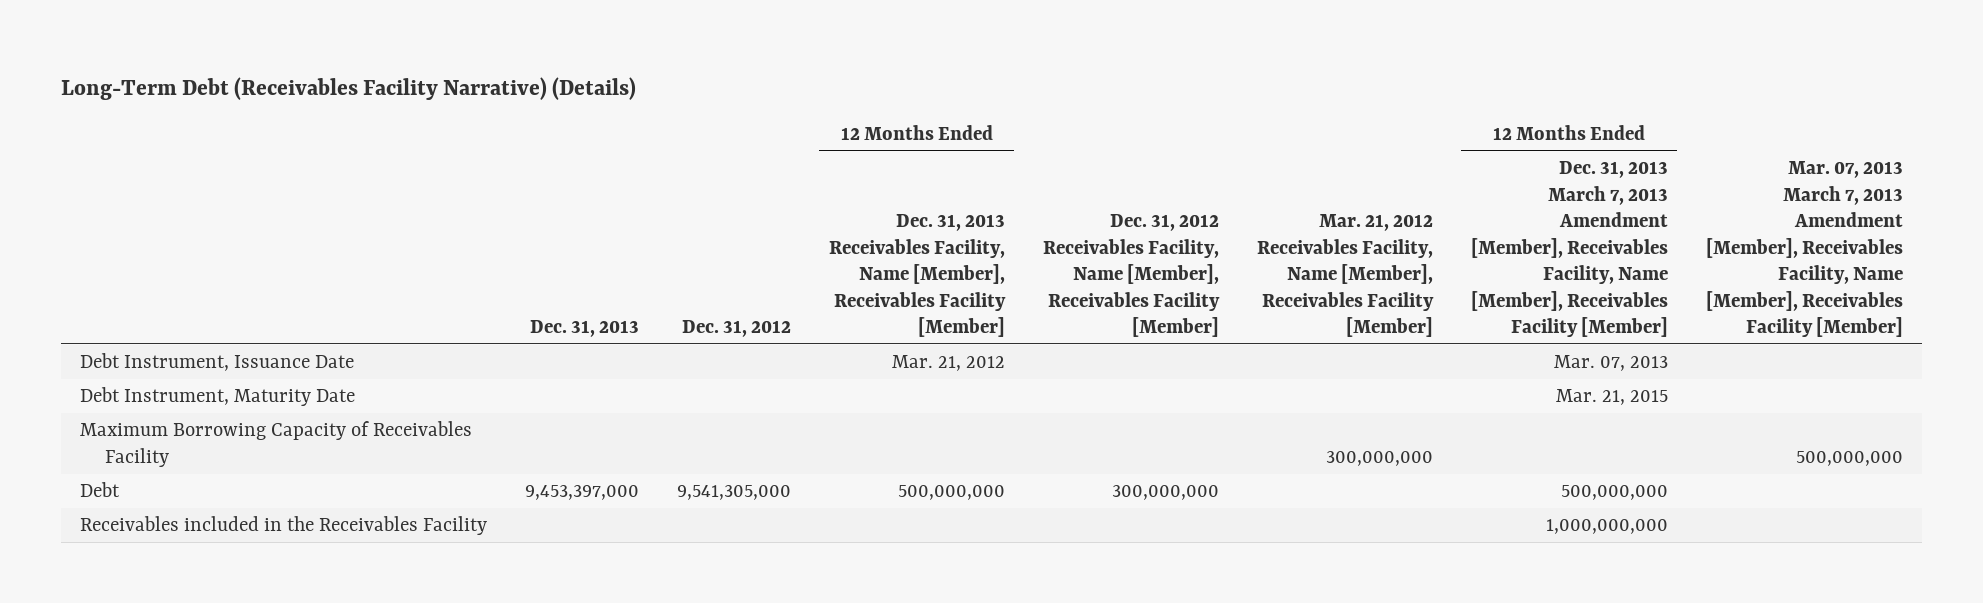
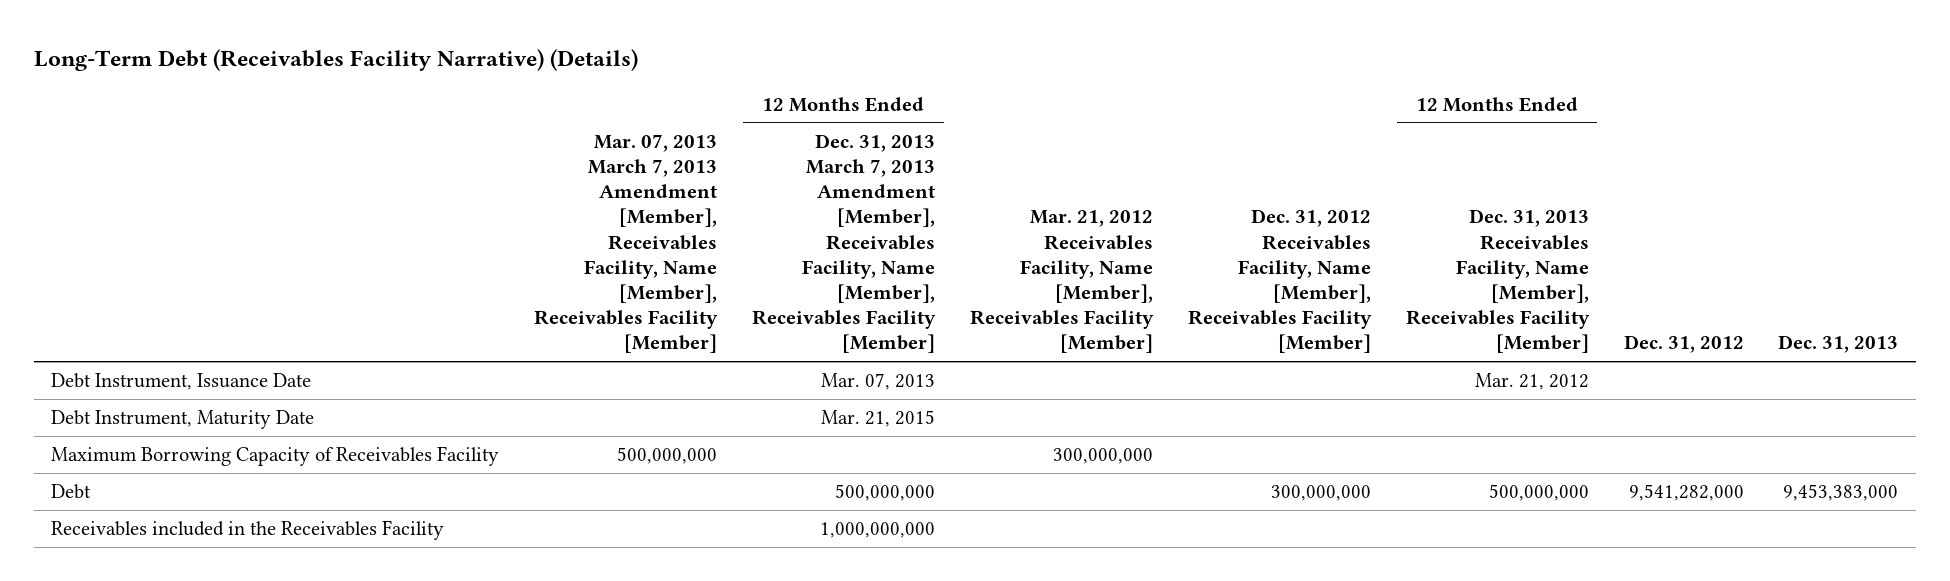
[524,485,639,501] 9,453,397,000 -> [1783,483,1899,501] 9,453,383,000
[676,485,791,501] 9,541,305,000 -> [1628,483,1744,501] 9,541,282,000

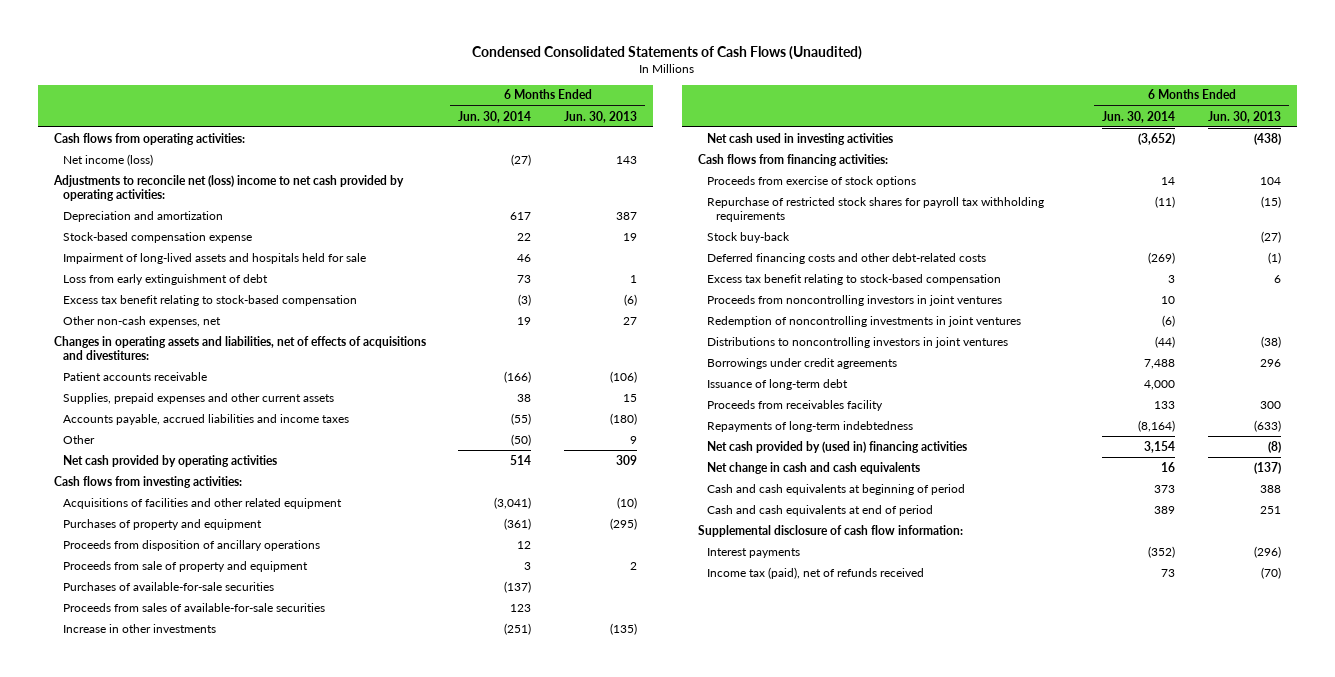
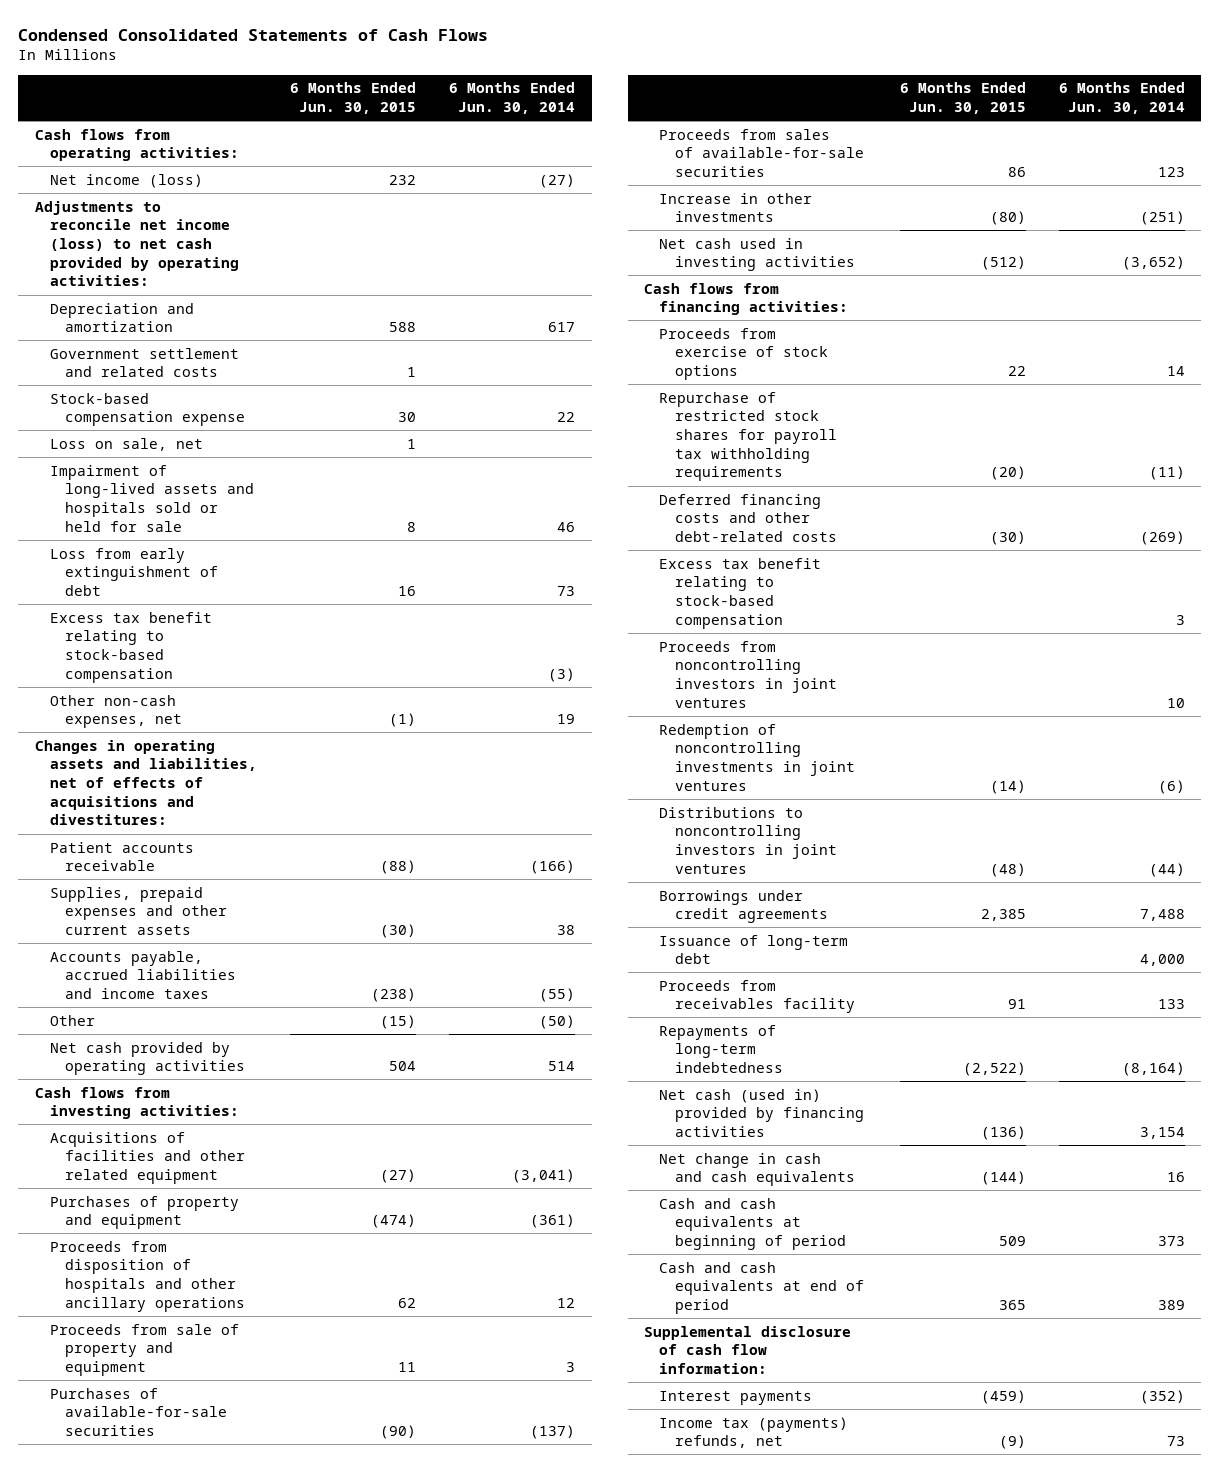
[472,45,863,60] Condensed Consolidated Statements of Cash Flows (Unaudited) -> [17,28,488,41] Condensed Consolidated Statements of Cash Flows
[563,110,637,123] Jun. 30, 2013 -> none
none -> [289,82,416,114] 6 Months Ended Jun. 30, 2015
[53,174,405,201] Adjustments to reconcile net (loss) income to net cash provided by operating activities: -> [34,200,239,287] Adjustments to reconcile net income (loss) to net cash provided by operating activities:
none -> [49,347,239,378] Government settlement and related costs
none -> [49,437,203,451] Loss on sale, net
[63,252,367,264] Impairment of long-lived assets and hospitals held for sale -> [49,464,254,532] Impairment of long-lived assets and hospitals sold or held for sale
[63,539,321,551] Proceeds from disposition of ancillary operations -> [49,1240,245,1312] Proceeds from disposition of hospitals and other ancillary operations
[707,231,791,243] Stock buy-back -> none
[707,440,968,453] Net cash provided by (used in) financing activities -> [659,1088,864,1138] Net cash (used in) provided by financing activities
[707,566,925,579] Income tax (paid), net of refunds received -> [659,1416,849,1449] Income tax (payments) refunds, net

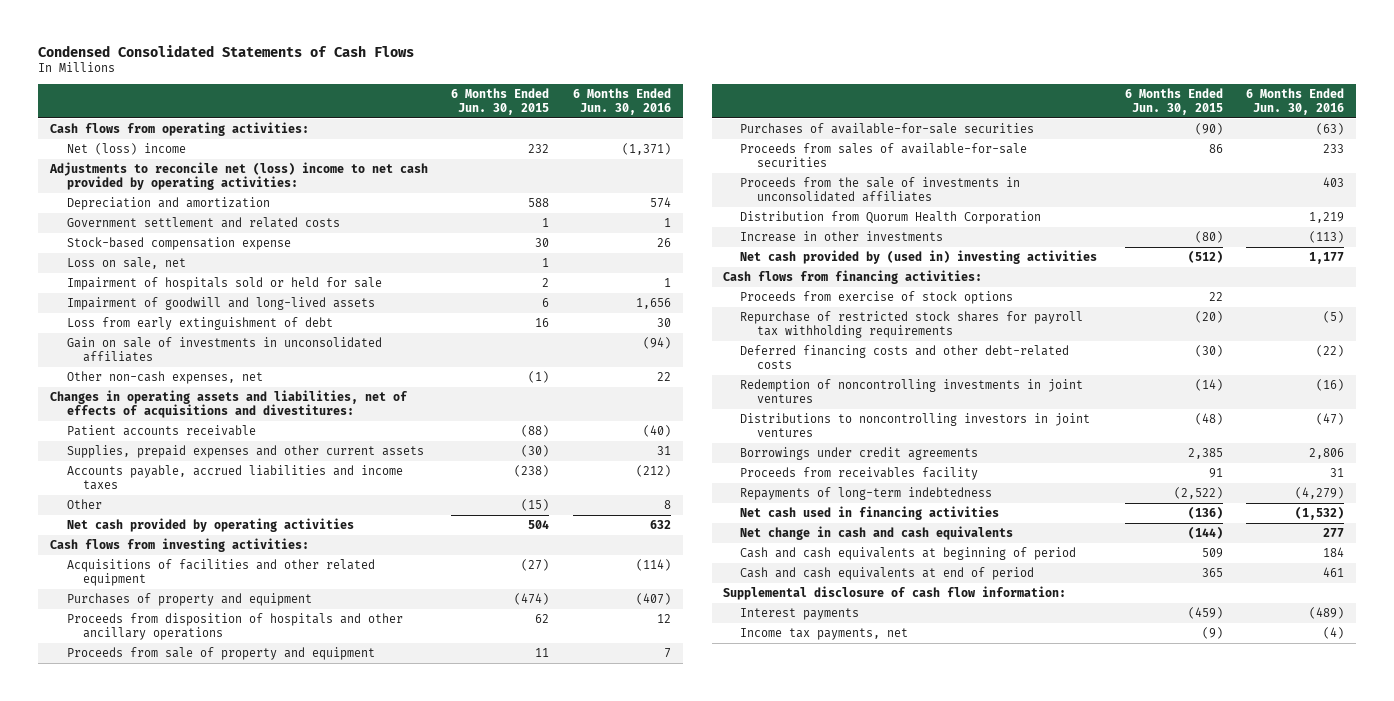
[449,82,576,114] 6 Months Ended Jun. 30, 2014 -> none
none -> [572,88,671,116] 6 Months Ended Jun. 30, 2016
[49,173,203,188] Net income (loss) -> [66,142,186,155] Net (loss) income
[34,200,239,287] Adjustments to reconcile net income (loss) to net cash provided by operating activities: -> [49,161,429,191] Adjustments to reconcile net (loss) income to net cash provided by operating activities:
none -> [66,276,382,290] Impairment of hospitals sold or held for sale
[49,464,254,532] Impairment of long-lived assets and hospitals sold or held for sale -> [66,296,375,310] Impairment of goodwill and long-lived assets
[406,521,416,532] 8 -> [542,297,550,307] 6
[49,611,212,683] Excess tax benefit relating to stock-based compensation -> none
none -> [66,336,382,363] Gain on sale of investments in unconsolidated affiliates
none -> [740,176,1021,203] Proceeds from the sale of investments in unconsolidated affiliates
none -> [740,210,1042,224] Distribution from Quorum Health Corporation
[659,237,855,272] Net cash used in investing activities -> [740,249,1098,264] Net cash provided by (used in) investing activities
[659,557,822,629] Excess tax benefit relating to stock-based compensation -> none
[659,640,837,708] Proceeds from noncontrolling investors in joint ventures -> none
[659,934,849,965] Issuance of long-term debt -> none
[659,1088,864,1138] Net cash (used in) provided by financing activities -> [740,505,1000,520] Net cash used in financing activities
[659,1416,849,1449] Income tax (payments) refunds, net -> [740,627,909,640] Income tax payments, net

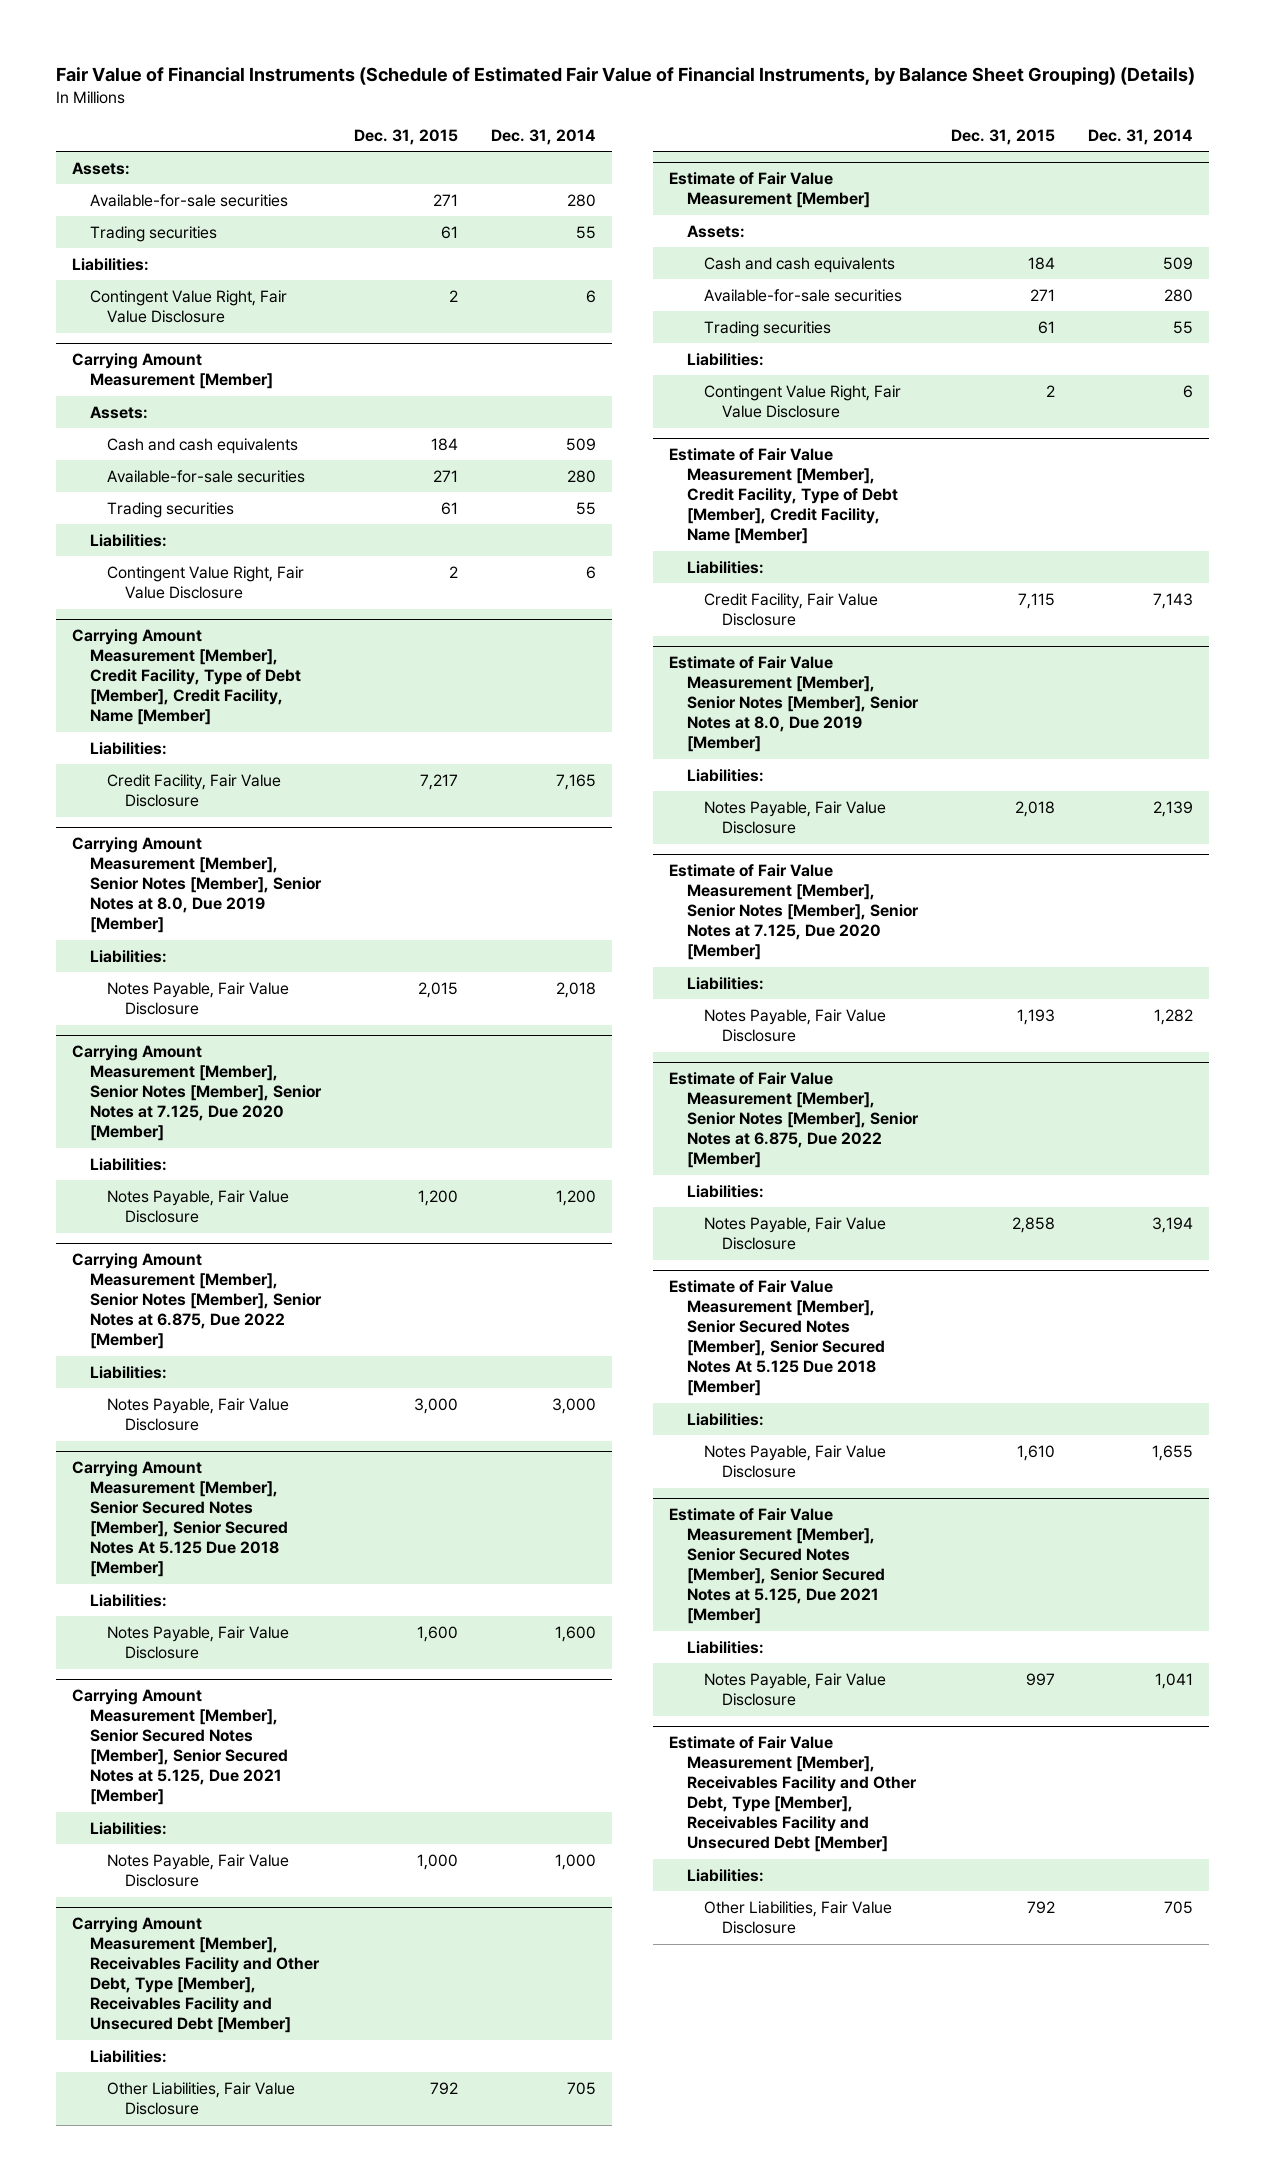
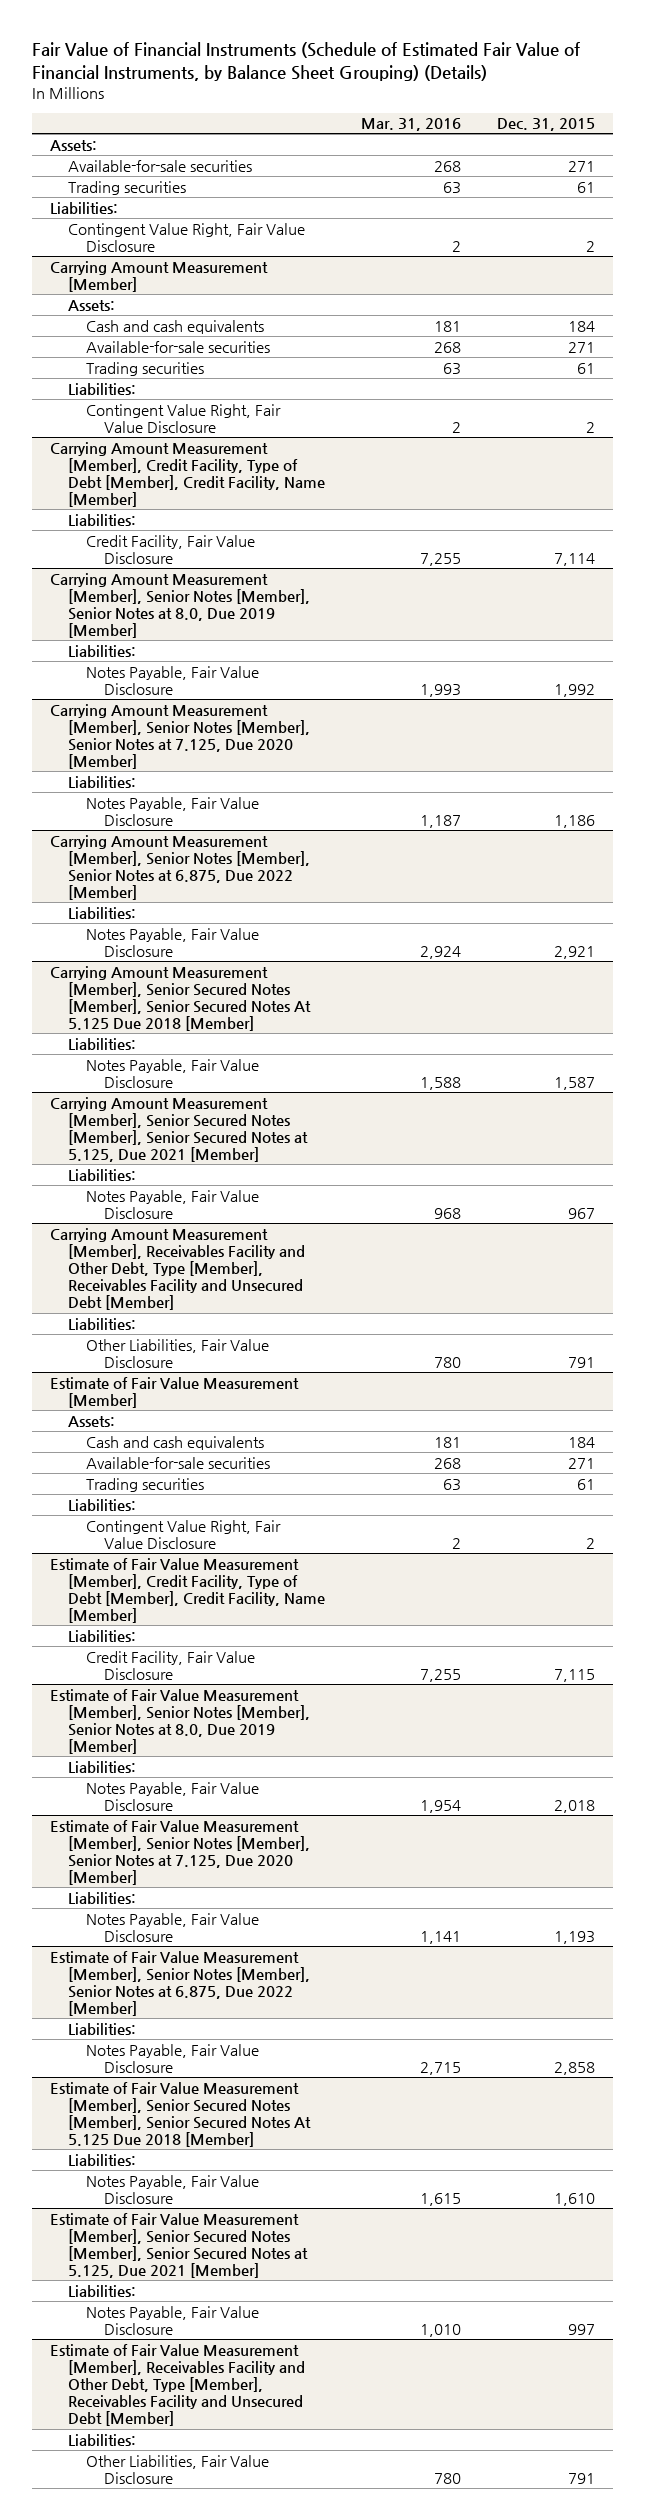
[490,128,596,145] Dec. 31, 2014 -> none
none -> [360,118,461,132] Mar. 31, 2016
[419,773,458,790] 7,217 -> [553,552,595,566] 7,114
[417,981,458,998] 2,015 -> [553,683,595,697] 1,992
[417,1189,458,1206] 1,200 -> [553,814,595,828] 1,186
[413,1397,458,1414] 3,000 -> [553,945,595,959] 2,921
[416,1625,458,1642] 1,600 -> [553,1076,595,1090] 1,587
[416,1853,458,1870] 1,000 -> [567,1207,595,1219] 967
[429,2081,458,2095] 792 -> [567,1356,595,1368] 791
[1026,1900,1055,1914] 792 -> [567,2472,595,2484] 791

